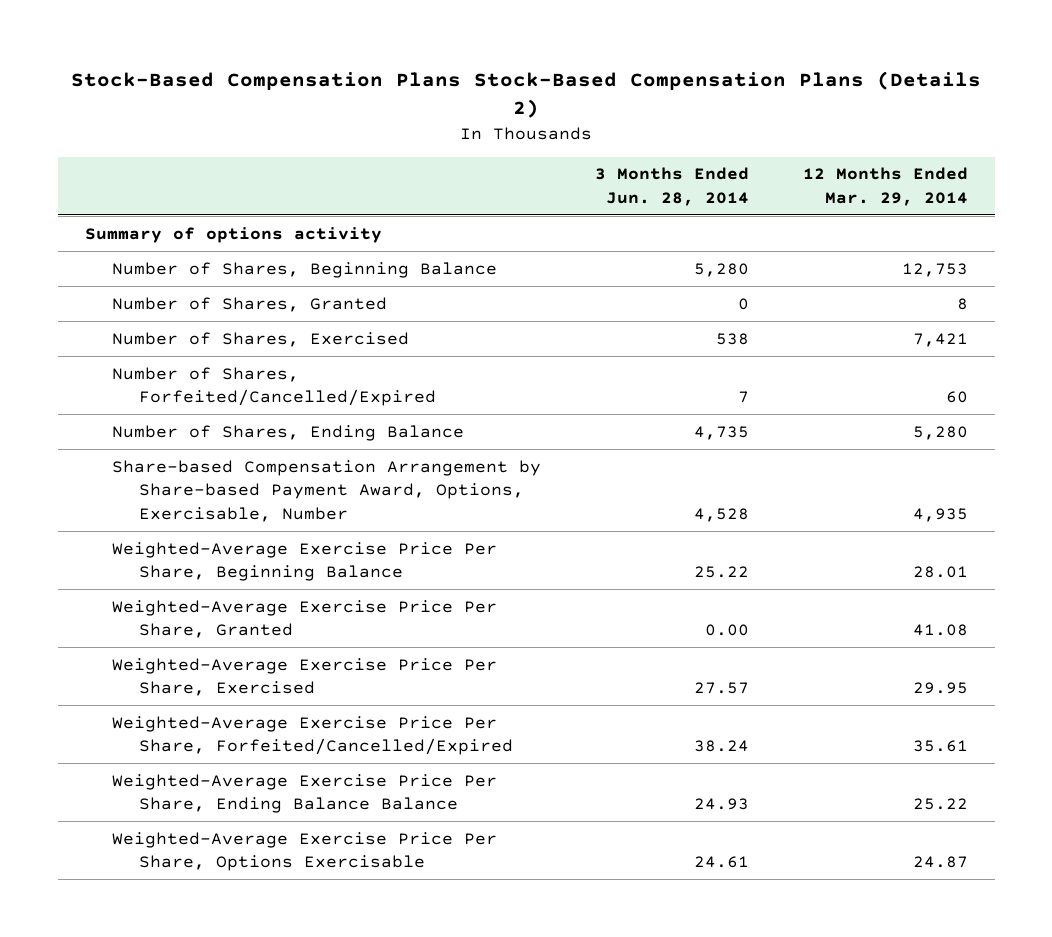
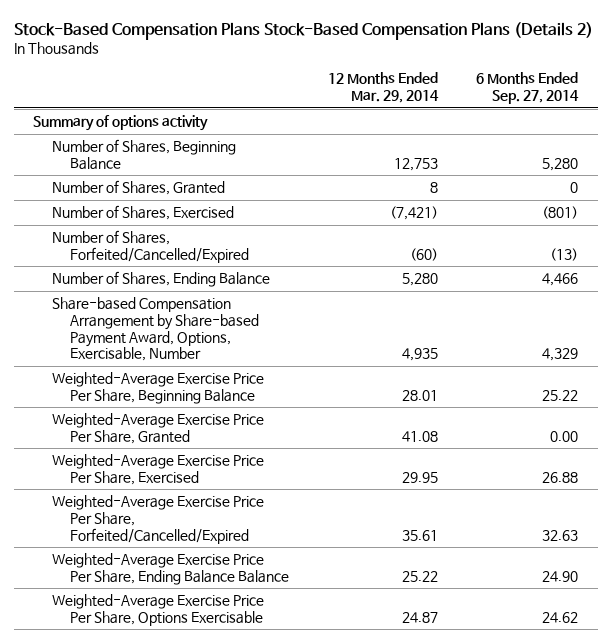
[594,167,749,207] 3 Months Ended Jun. 28, 2014 -> none
none -> [476,72,580,105] 6 Months Ended Sep. 27, 2014
[912,332,968,347] 7,421 -> [389,206,438,221] (7,421)
[945,391,968,404] 60 -> [409,247,438,261] (60)

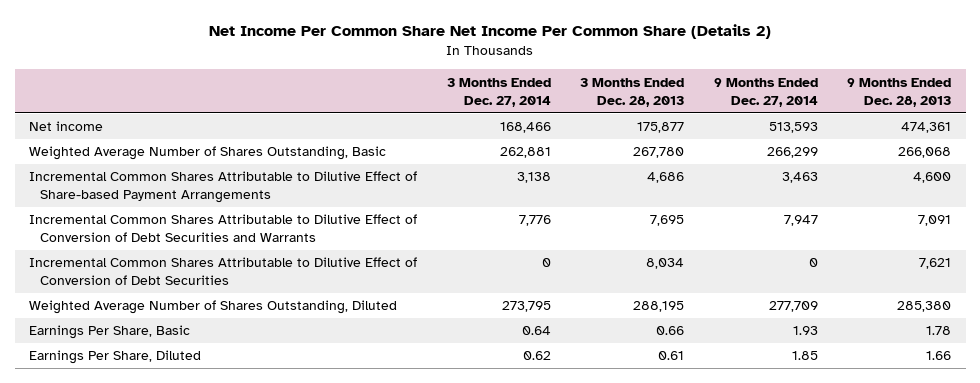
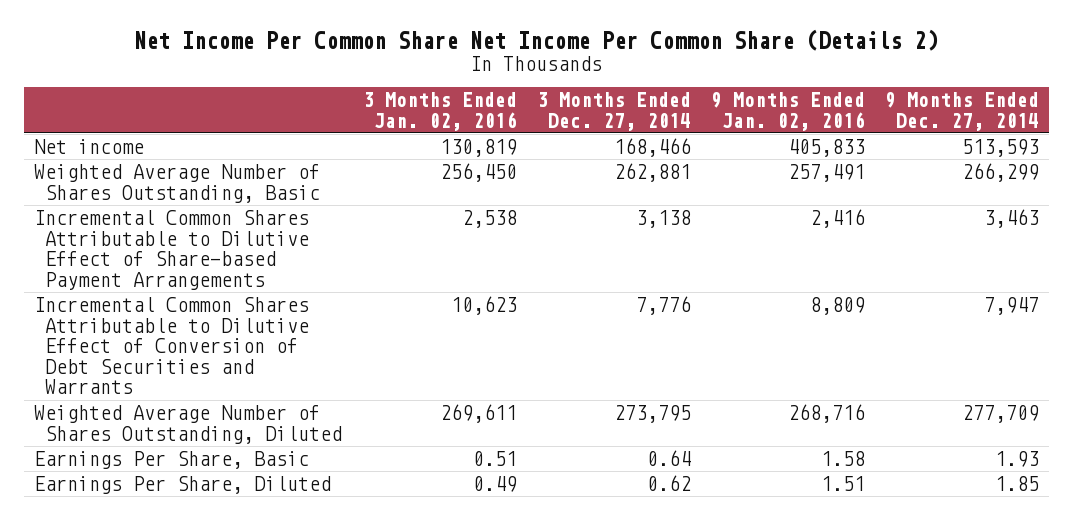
[580,77,685,107] 3 Months Ended Dec. 28, 2013 -> none
[847,77,952,107] 9 Months Ended Dec. 28, 2013 -> none
none -> [362,92,517,131] 3 Months Ended Jan. 02, 2016
none -> [710,92,865,131] 9 Months Ended Jan. 02, 2016
[29,257,418,286] Incremental Common Shares Attributable to Dilutive Effect of Conversion of Debt Securities -> none

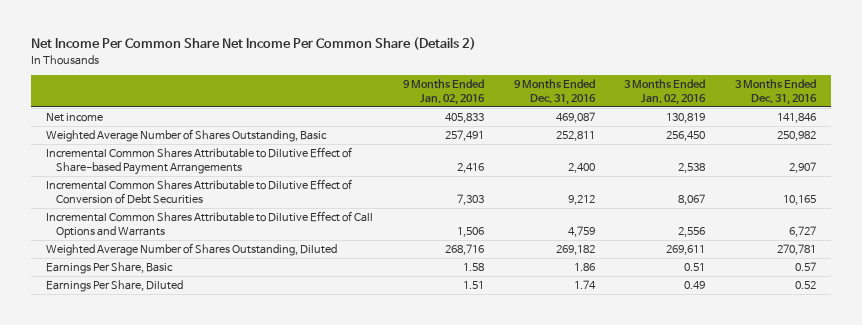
[536,92,691,131] 3 Months Ended Dec. 27, 2014 -> none
[885,92,1040,131] 9 Months Ended Dec. 27, 2014 -> none
none -> [513,78,596,105] 9 Months Ended Dec. 31, 2016
none -> [735,78,818,105] 3 Months Ended Dec. 31, 2016
[33,297,310,395] Incremental Common Shares Attributable to Dilutive Effect of Conversion of Debt Securities and Warrants -> [45,179,352,205] Incremental Common Shares Attributable to Dilutive Effect of Conversion of Debt Securities
[450,296,517,316] 10,623 -> [678,194,706,206] 8,067
[809,297,865,316] 8,809 -> [456,194,484,206] 7,303
none -> [45,211,373,239] Incremental Common Shares Attributable to Dilutive Effect of Call Options and Warrants

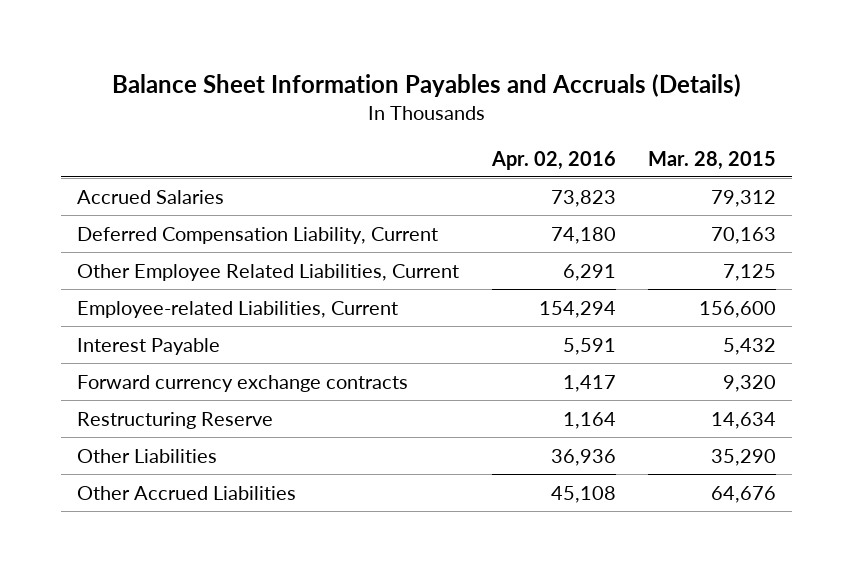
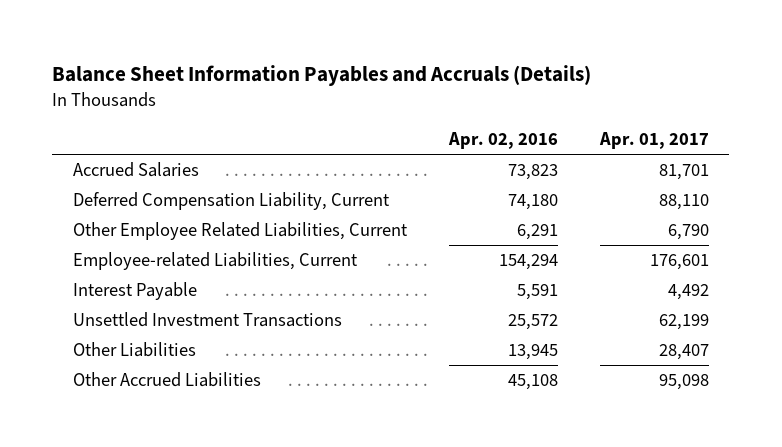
[647,150,776,170] Mar. 28, 2015 -> none
none -> [598,132,709,150] Apr. 01, 2017
[77,374,409,392] Forward currency exchange contracts -> none
[77,411,274,429] Restructuring Reserve -> none
none -> [73,312,343,328] Unsettled Investment Transactions
[550,448,616,466] 36,936 -> [507,344,558,361] 13,945

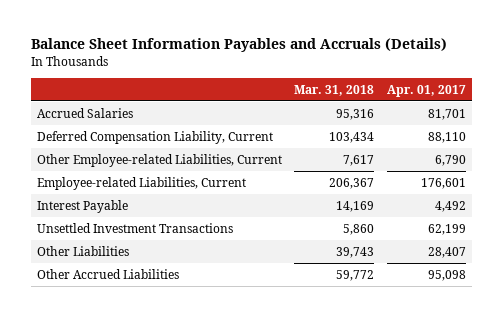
[447,132,558,150] Apr. 02, 2016 -> none
none -> [294,84,375,96] Mar. 31, 2018
[73,222,409,241] Other Employee Related Liabilities, Current -> [36,153,282,167] Other Employee-related Liabilities, Current

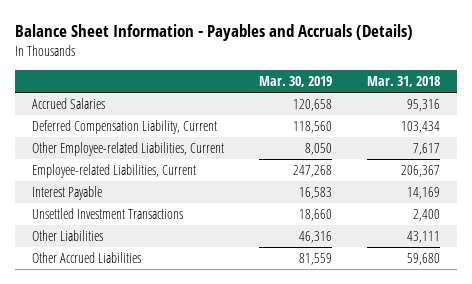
[30,38,447,53] Balance Sheet Information Payables and Accruals (Details) -> [15,24,414,42] Balance Sheet Information - Payables and Accruals (Details)
[387,84,467,97] Apr. 01, 2017 -> none
none -> [259,76,333,88] Mar. 30, 2019
[343,223,375,235] 5,860 -> [412,209,440,222] 2,400
[336,246,375,258] 39,743 -> [406,231,440,244] 43,111
[336,269,375,281] 59,772 -> [406,253,440,266] 59,680

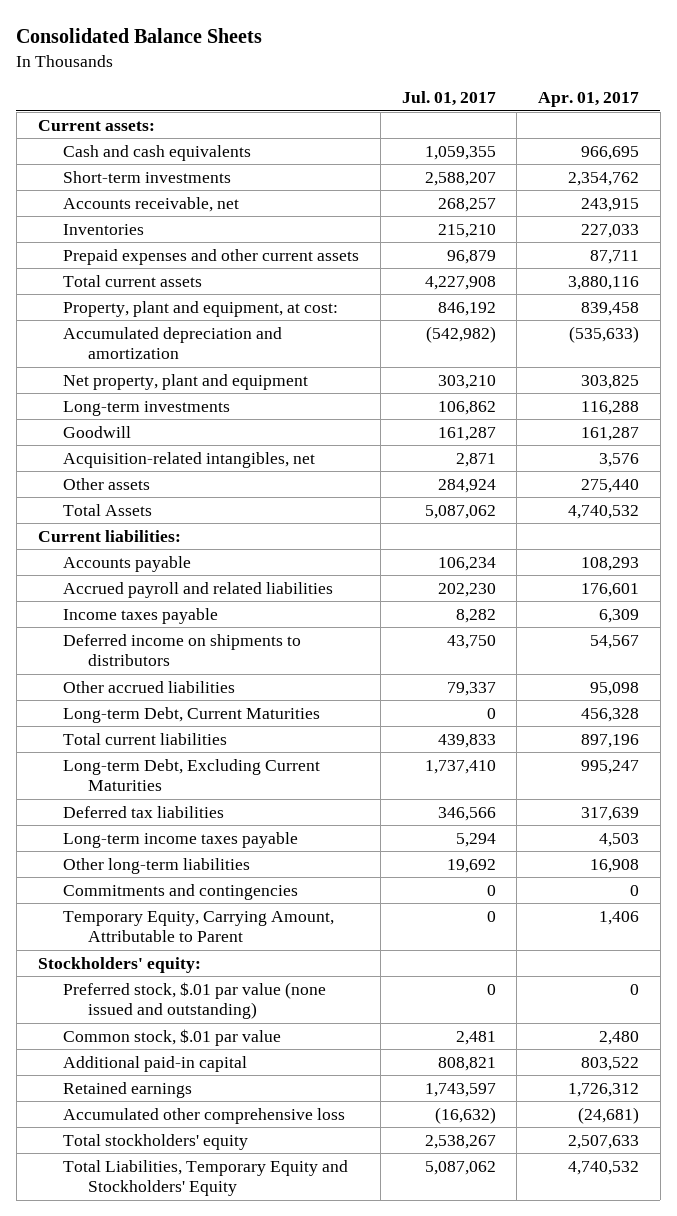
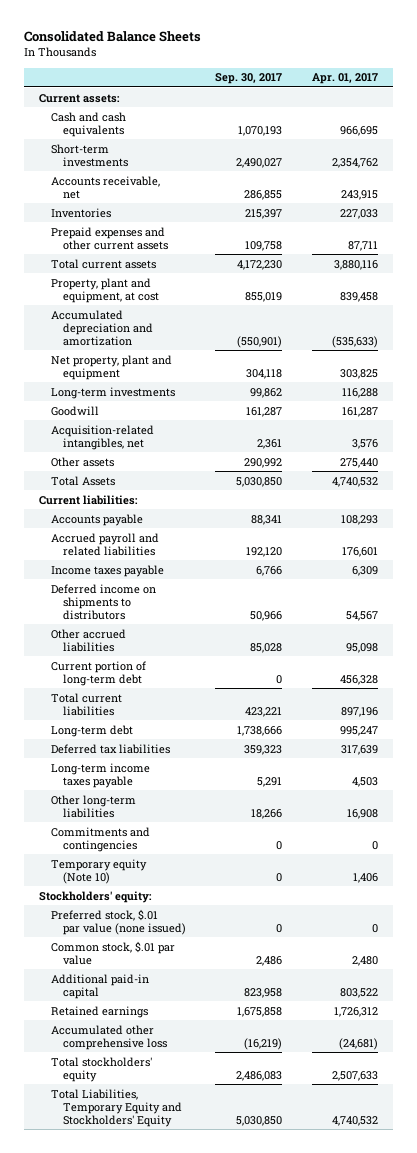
[401,91,496,107] Jul. 01, 2017 -> none
none -> [215,73,283,85] Sep. 30, 2017
[62,300,338,317] Property, plant and equipment, at cost: -> [50,277,159,303] Property, plant and equipment, at cost
[62,706,320,723] Long-term Debt, Current Maturities -> [50,660,146,686] Current portion of long-term debt
[62,758,320,792] Long-term Debt, Excluding Current Maturities -> [50,724,133,737] Long-term debt
[62,910,334,943] Temporary Equity, Carrying Amount, Attributable to Parent -> [50,858,147,884] Temporary equity (Note 10)
[62,981,326,1020] Preferred stock, $.01 par value (none issued and outstanding) -> [50,908,186,935] Preferred stock, $.01 par value (none issued)

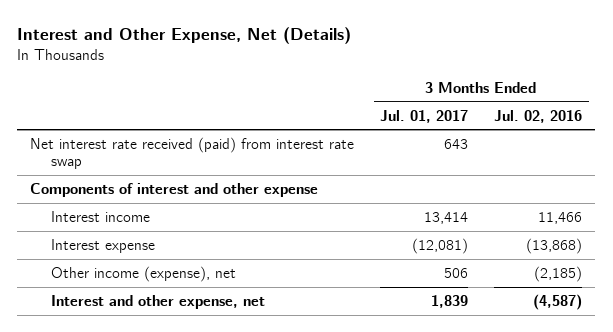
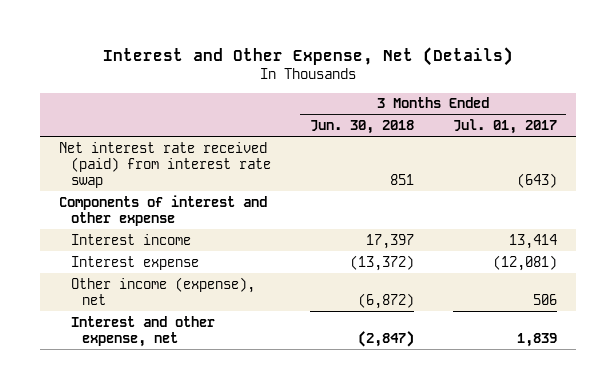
[494,109,583,123] Jul. 02, 2016 -> none
none -> [309,119,414,134] Jun. 30, 2018
[444,138,469,149] 643 -> [516,172,557,188] (643)

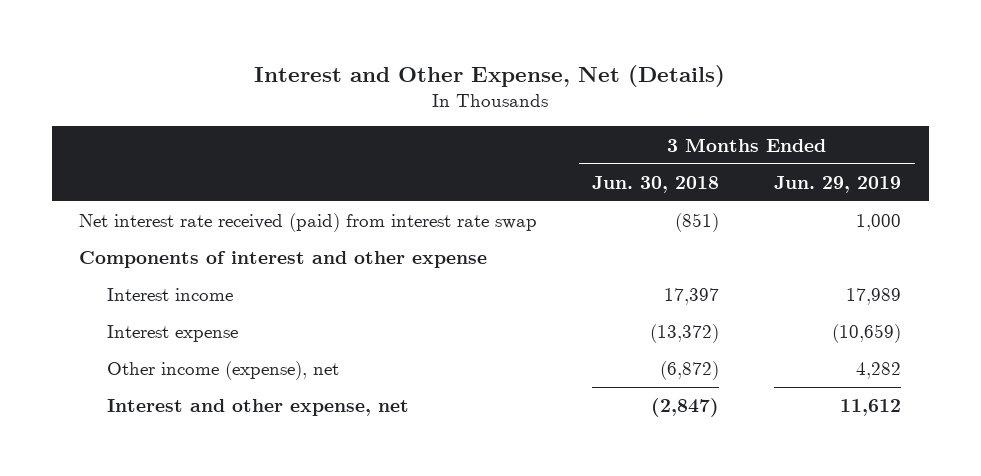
[452,118,557,134] Jul. 01, 2017 -> none
none -> [774,175,902,193] Jun. 29, 2019
[389,173,414,185] 851 -> [675,213,720,233] (851)

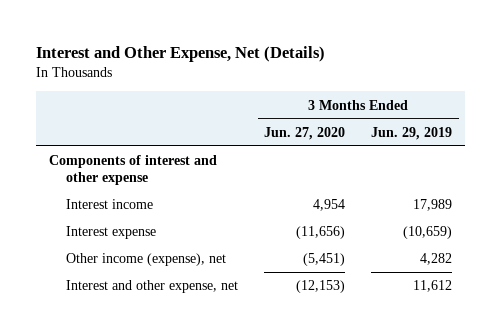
[592,175,720,193] Jun. 30, 2018 -> none
none -> [264,126,346,140] Jun. 27, 2020
[79,213,538,233] Net interest rate received (paid) from interest rate swap -> none

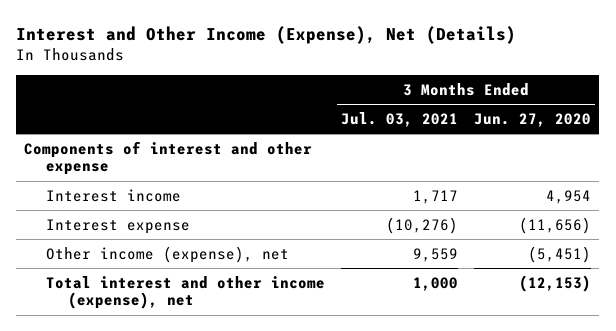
[36,46,326,63] Interest and Other Expense, Net (Details) -> [16,25,517,44] Interest and Other Income (Expense), Net (Details)
[371,126,453,140] Jun. 29, 2019 -> none
none -> [341,111,459,127] Jul. 03, 2021
[66,280,239,294] Interest and other expense, net -> [46,275,326,310] Total interest and other income (expense), net

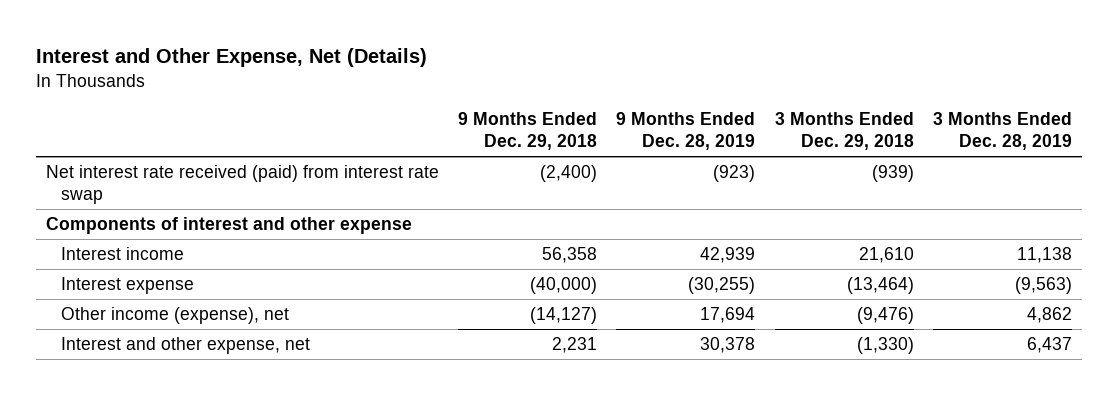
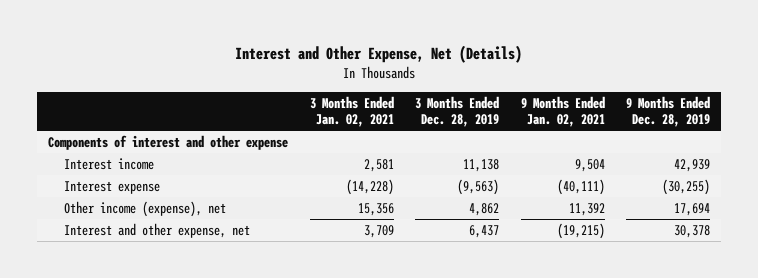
[457,112,597,151] 9 Months Ended Dec. 29, 2018 -> none
[774,112,914,151] 3 Months Ended Dec. 29, 2018 -> none
none -> [309,95,394,128] 3 Months Ended Jan. 02, 2021
none -> [520,95,605,128] 9 Months Ended Jan. 02, 2021
[45,165,439,204] Net interest rate received (paid) from interest rate swap -> none

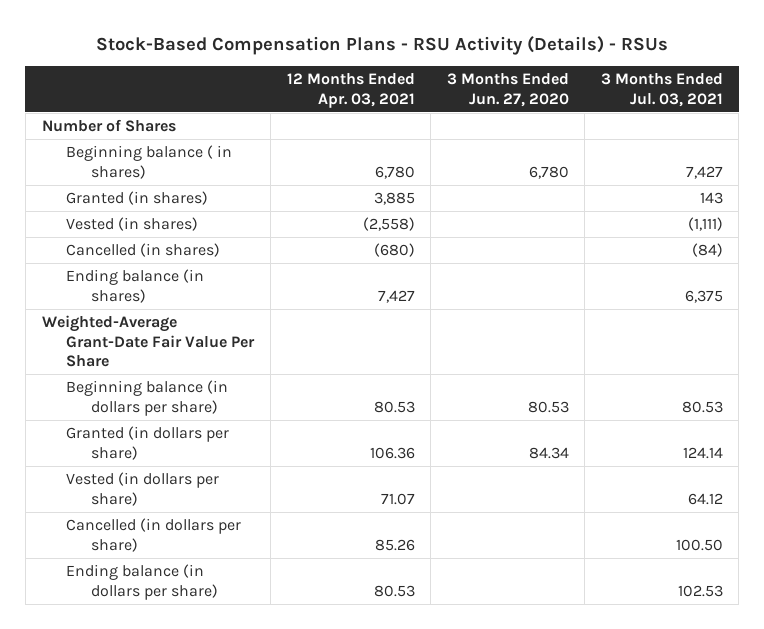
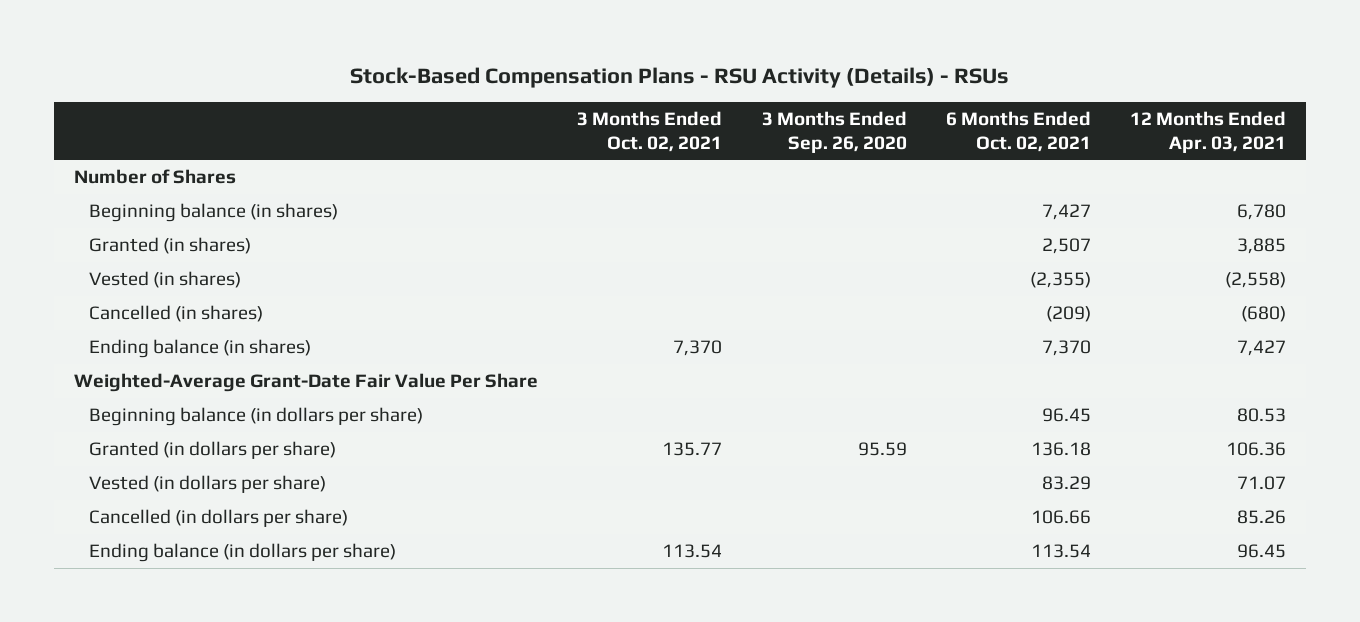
[446,73,569,107] 3 Months Ended Jun. 27, 2020 -> none
[600,73,723,107] 3 Months Ended Jul. 03, 2021 -> none
none -> [577,111,723,152] 3 Months Ended Oct. 02, 2021
none -> [761,111,907,153] 3 Months Ended Sep. 26, 2020
none -> [945,111,1091,152] 6 Months Ended Oct. 02, 2021
[66,145,233,179] Beginning balance ( in shares) -> [89,202,339,222] Beginning balance (in shares)
[373,584,415,597] 80.53 -> [1237,543,1287,558] 96.45

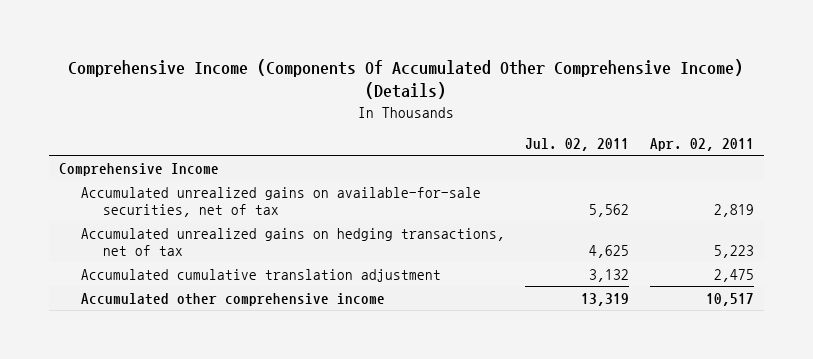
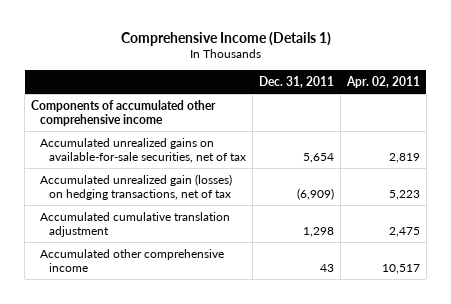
[68,58,744,100] Comprehensive Income (Components Of Accumulated Other Comprehensive Income) (Details) -> [120,31,331,46] Comprehensive Income (Details 1)
[525,138,630,152] Jul. 02, 2011 -> none
none -> [259,75,335,88] Dec. 31, 2011
[59,162,220,176] Comprehensive Income -> none
none -> [31,99,217,127] Components of accumulated other comprehensive income
[81,227,506,257] Accumulated unrealized gains on hedging transactions, net of tax -> [40,173,233,201] Accumulated unrealized gain (losses) on hedging transactions, net of tax

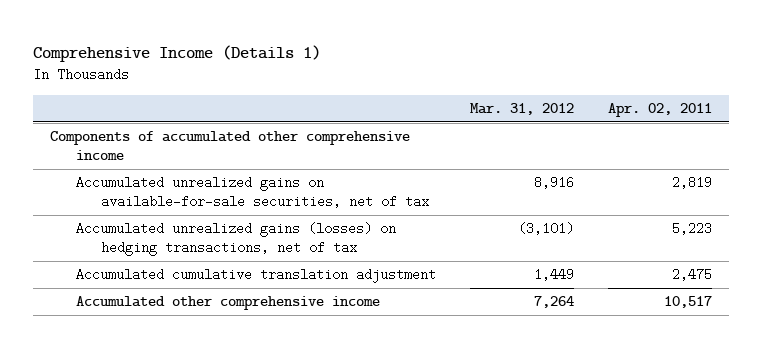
[259,75,335,88] Dec. 31, 2011 -> none
none -> [469,103,574,116] Mar. 31, 2012
[40,173,233,201] Accumulated unrealized gain (losses) on hedging transactions, net of tax -> [75,222,396,257] Accumulated unrealized gains (losses) on hedging transactions, net of tax

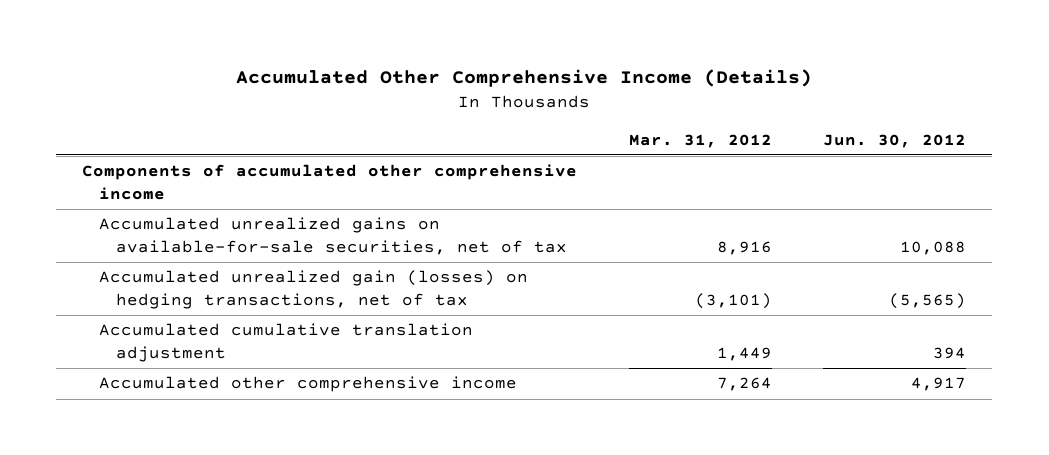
[33,44,322,62] Comprehensive Income (Details 1) -> [236,69,813,88] Accumulated Other Comprehensive Income (Details)
[608,103,713,118] Apr. 02, 2011 -> none
none -> [823,133,967,148] Jun. 30, 2012
[75,222,396,257] Accumulated unrealized gains (losses) on hedging transactions, net of tax -> [99,270,529,310] Accumulated unrealized gain (losses) on hedging transactions, net of tax

